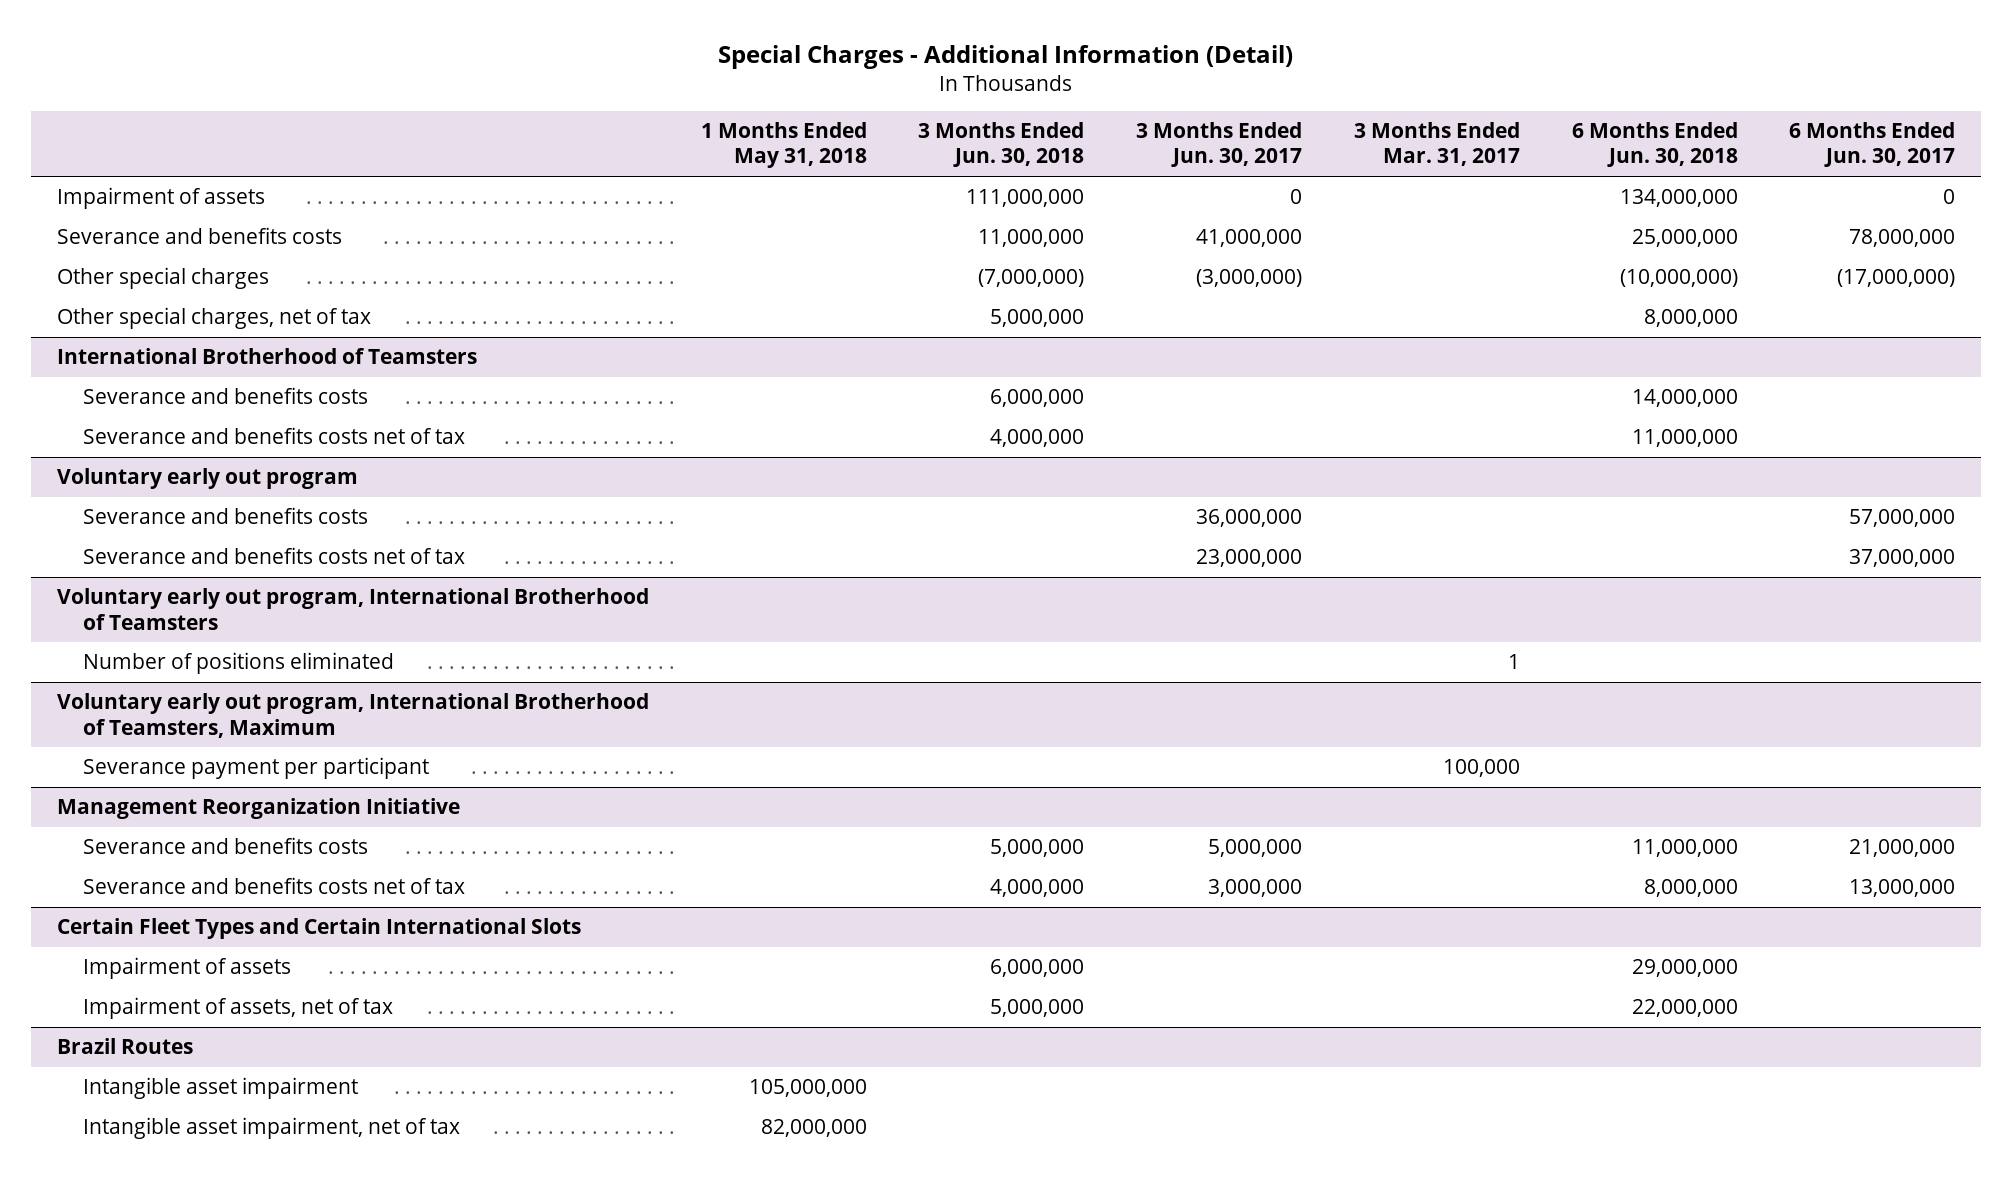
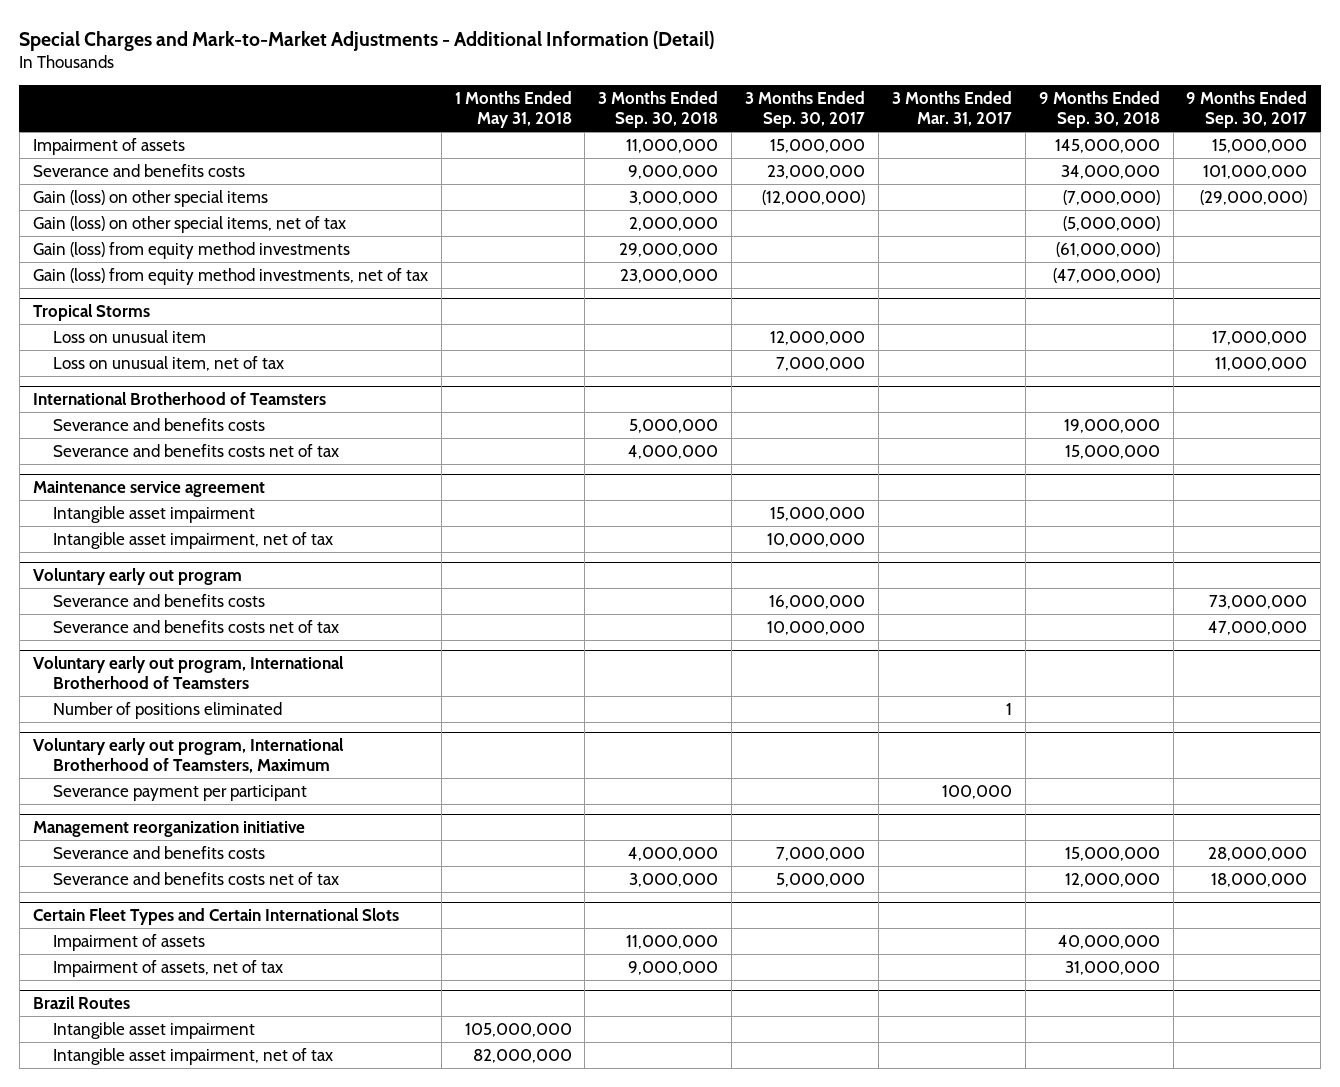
[718,44,1294,69] Special Charges - Additional Information (Detail) -> [19,30,715,51] Special Charges and Mark-to-Market Adjustments - Additional Information (Detail)
[918,122,1085,168] 3 Months Ended Jun. 30, 2018 -> none
[1136,122,1303,168] 3 Months Ended Jun. 30, 2017 -> none
[1571,122,1738,168] 6 Months Ended Jun. 30, 2018 -> none
[1789,122,1956,168] 6 Months Ended Jun. 30, 2017 -> none
none -> [598,90,719,129] 3 Months Ended Sep. 30, 2018
none -> [745,90,866,129] 3 Months Ended Sep. 30, 2017
none -> [1038,90,1160,129] 9 Months Ended Sep. 30, 2018
none -> [1186,90,1308,129] 9 Months Ended Sep. 30, 2017
[57,267,270,290] Other special charges -> [32,189,268,207] Gain (loss) on other special items
[57,307,372,330] Other special charges, net of tax -> [32,215,346,233] Gain (loss) on other special items, net of tax
none -> [32,241,350,259] Gain (loss) from equity method investments
none -> [32,267,428,285] Gain (loss) from equity method investments, net of tax
none -> [32,303,150,321] Tropical Storms
none -> [53,329,207,343] Loss on unusual item
none -> [53,355,285,371] Loss on unusual item, net of tax
none -> [32,480,265,497] Maintenance service agreement
none -> [53,505,256,523] Intangible asset impairment
none -> [53,531,334,549] Intangible asset impairment, net of tax
[57,798,461,820] Management Reorganization Initiative -> [32,820,305,837] Management reorganization initiative

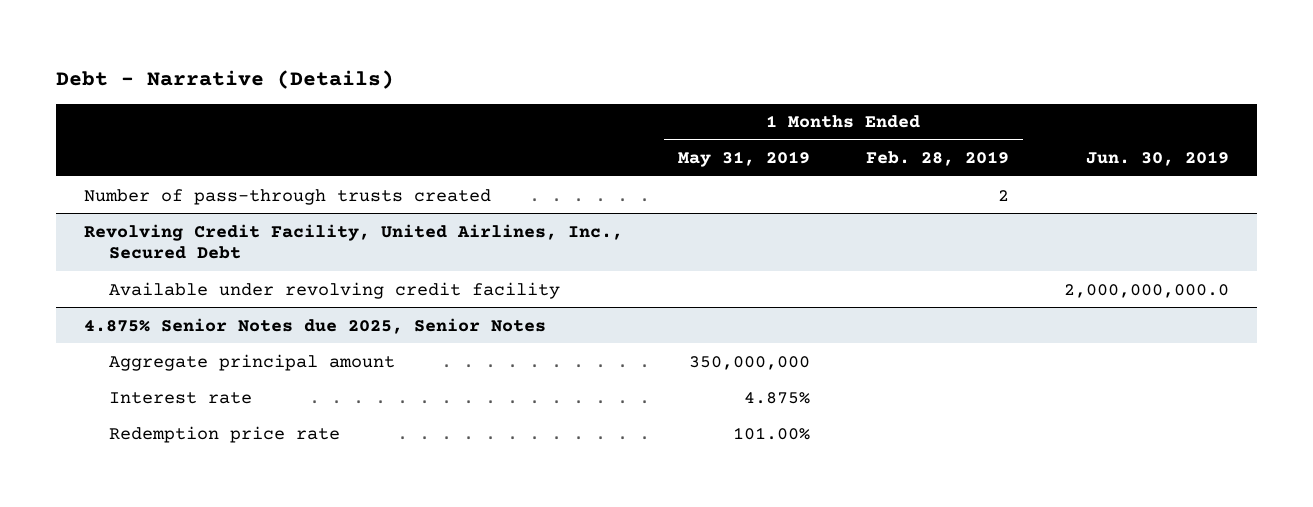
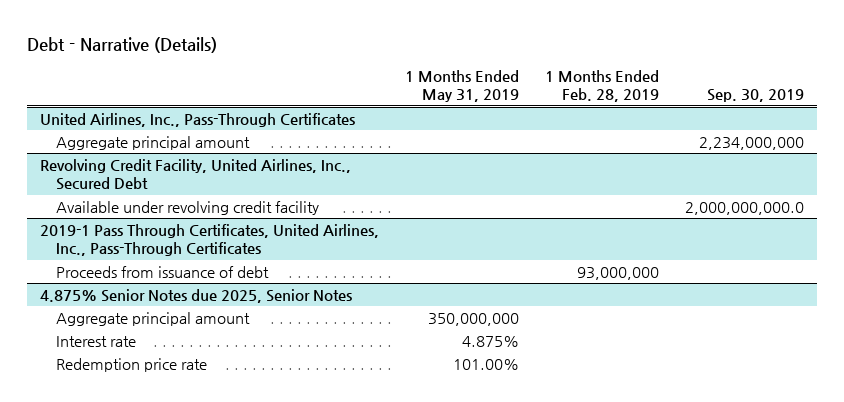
[1086,151,1230,167] Jun. 30, 2019 -> none
none -> [706,89,804,103] Sep. 30, 2019
[83,188,491,205] Number of pass-through trusts created -> none
none -> [40,112,356,127] United Airlines, Inc., Pass-Through Certificates
none -> [55,135,250,150] Aggregate principal amount
none -> [40,223,380,257] 2019-1 Pass Through Certificates, United Airlines, Inc., Pass-Through Certificates
none -> [55,265,269,278] Proceeds from issuance of debt

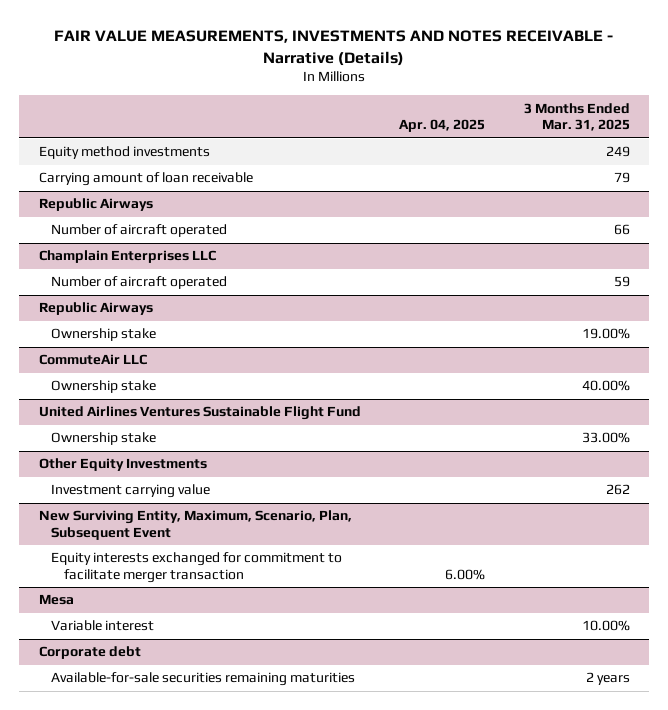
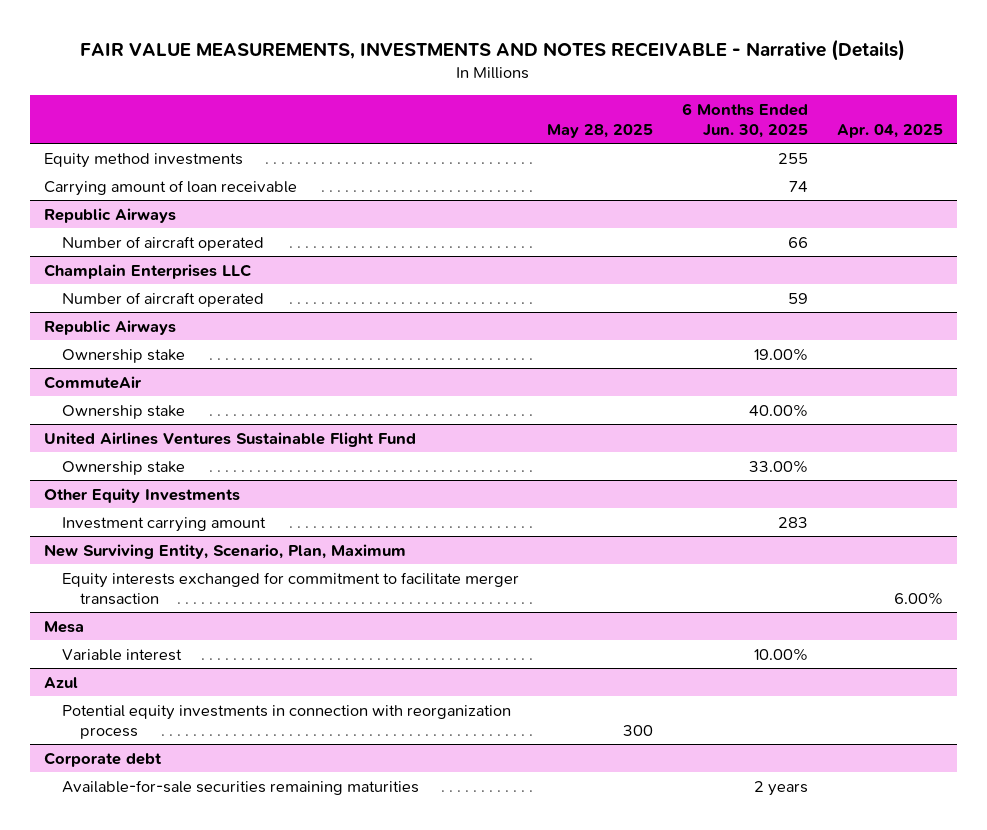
[523,102,630,132] 3 Months Ended Mar. 31, 2025 -> none
none -> [547,123,654,138] May 28, 2025
none -> [681,102,808,138] 6 Months Ended Jun. 30, 2025
[38,354,147,366] CommuteAir LLC -> [44,375,143,389] CommuteAir
[51,484,211,499] Investment carrying value -> [61,516,266,532] Investment carrying amount
[38,510,352,541] New Surviving Entity, Maximum, Scenario, Plan, Subsequent Event -> [44,543,407,559] New Surviving Entity, Scenario, Plan, Maximum
none -> [44,676,79,688] Azul
none -> [61,704,511,739] Potential equity investments in connection with reorganization process

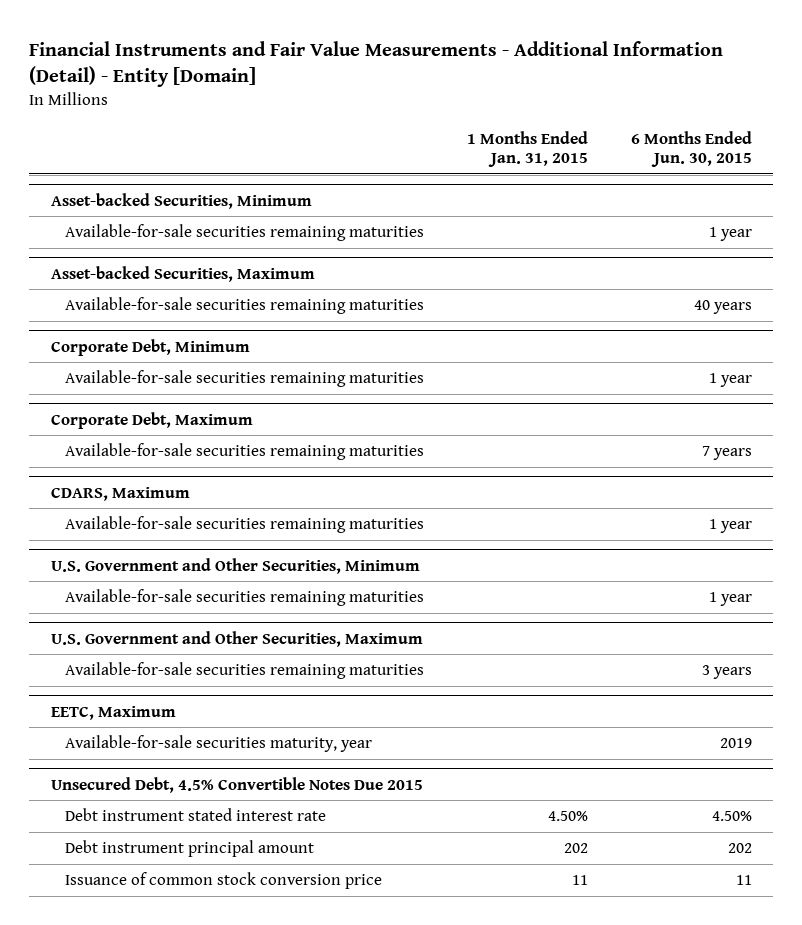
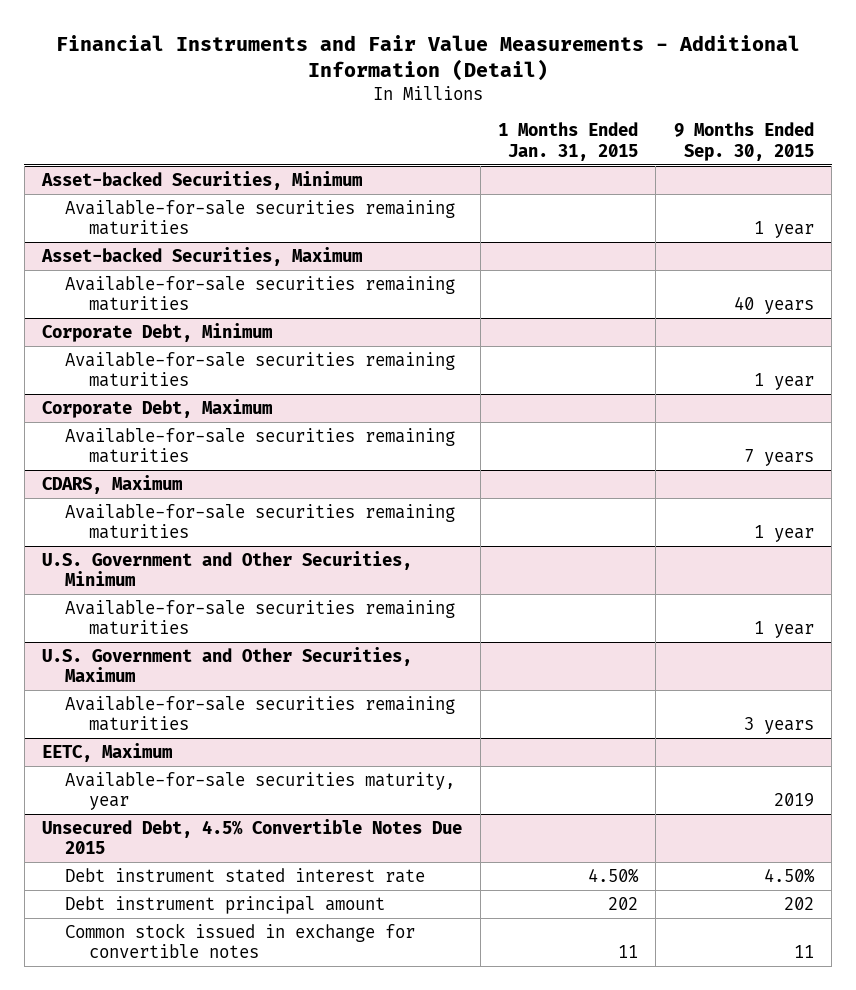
[29,40,724,88] Financial Instruments and Fair Value Measurements - Additional Information (Detail) - Entity [Domain] -> [55,34,800,81] Financial Instruments and Fair Value Measurements - Additional Information (Detail)
[630,130,752,168] 6 Months Ended Jun. 30, 2015 -> none
none -> [673,122,814,161] 9 Months Ended Sep. 30, 2015
[64,872,382,890] Issuance of common stock conversion price -> [65,922,416,959] Common stock issued in exchange for convertible notes

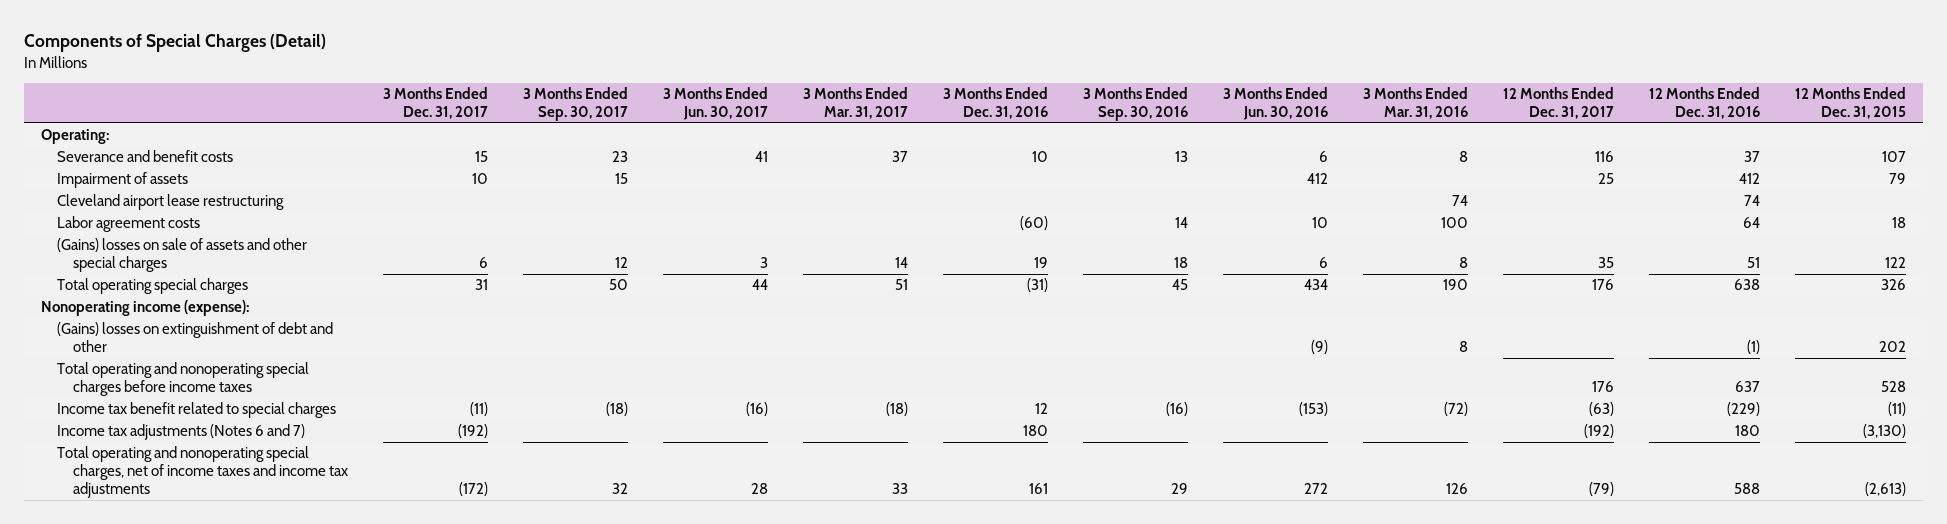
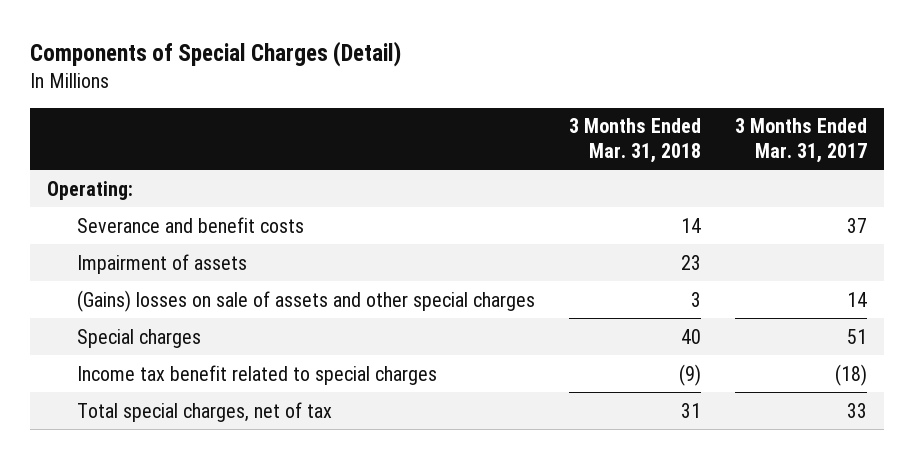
[382,87,488,119] 3 Months Ended Dec. 31, 2017 -> none
[522,87,628,121] 3 Months Ended Sep. 30, 2017 -> none
[662,87,768,120] 3 Months Ended Jun. 30, 2017 -> none
[942,87,1048,119] 3 Months Ended Dec. 31, 2016 -> none
[1082,87,1188,121] 3 Months Ended Sep. 30, 2016 -> none
[1222,87,1328,120] 3 Months Ended Jun. 30, 2016 -> none
[1362,87,1468,119] 3 Months Ended Mar. 31, 2016 -> none
[1502,87,1614,119] 12 Months Ended Dec. 31, 2017 -> none
[1648,87,1760,119] 12 Months Ended Dec. 31, 2016 -> none
[1794,87,1906,119] 12 Months Ended Dec. 31, 2015 -> none
none -> [569,118,702,163] 3 Months Ended Mar. 31, 2018
[57,194,285,211] Cleveland airport lease restructuring -> none
[57,216,201,233] Labor agreement costs -> none
[41,300,250,317] Nonoperating income (expense): -> none
[57,322,334,353] (Gains) losses on extinguishment of debt and other -> none
[57,362,310,397] Total operating and nonoperating special charges before income taxes -> none
[57,278,249,295] Total operating special charges -> [77,328,202,348] Special charges
[57,424,306,441] Income tax adjustments (Notes 6 and 7) -> none
[57,446,348,498] Total operating and nonoperating special charges, net of income taxes and income tax adjustments -> [77,401,333,422] Total special charges, net of tax

